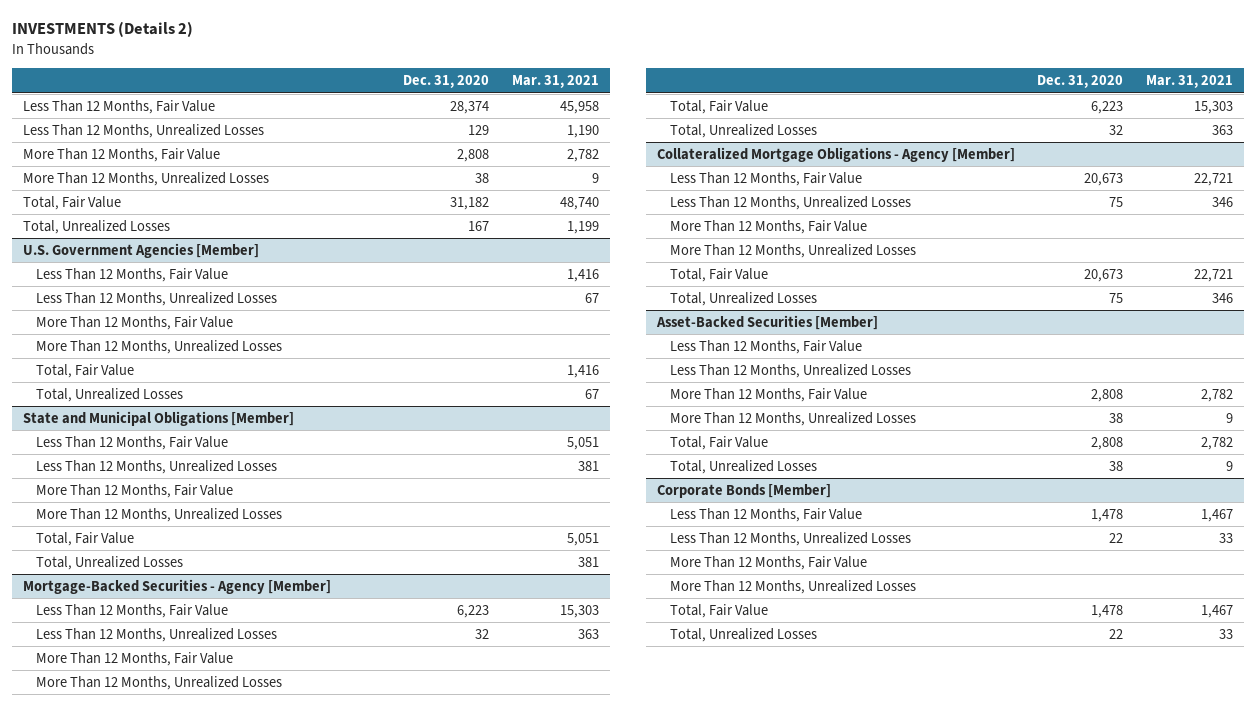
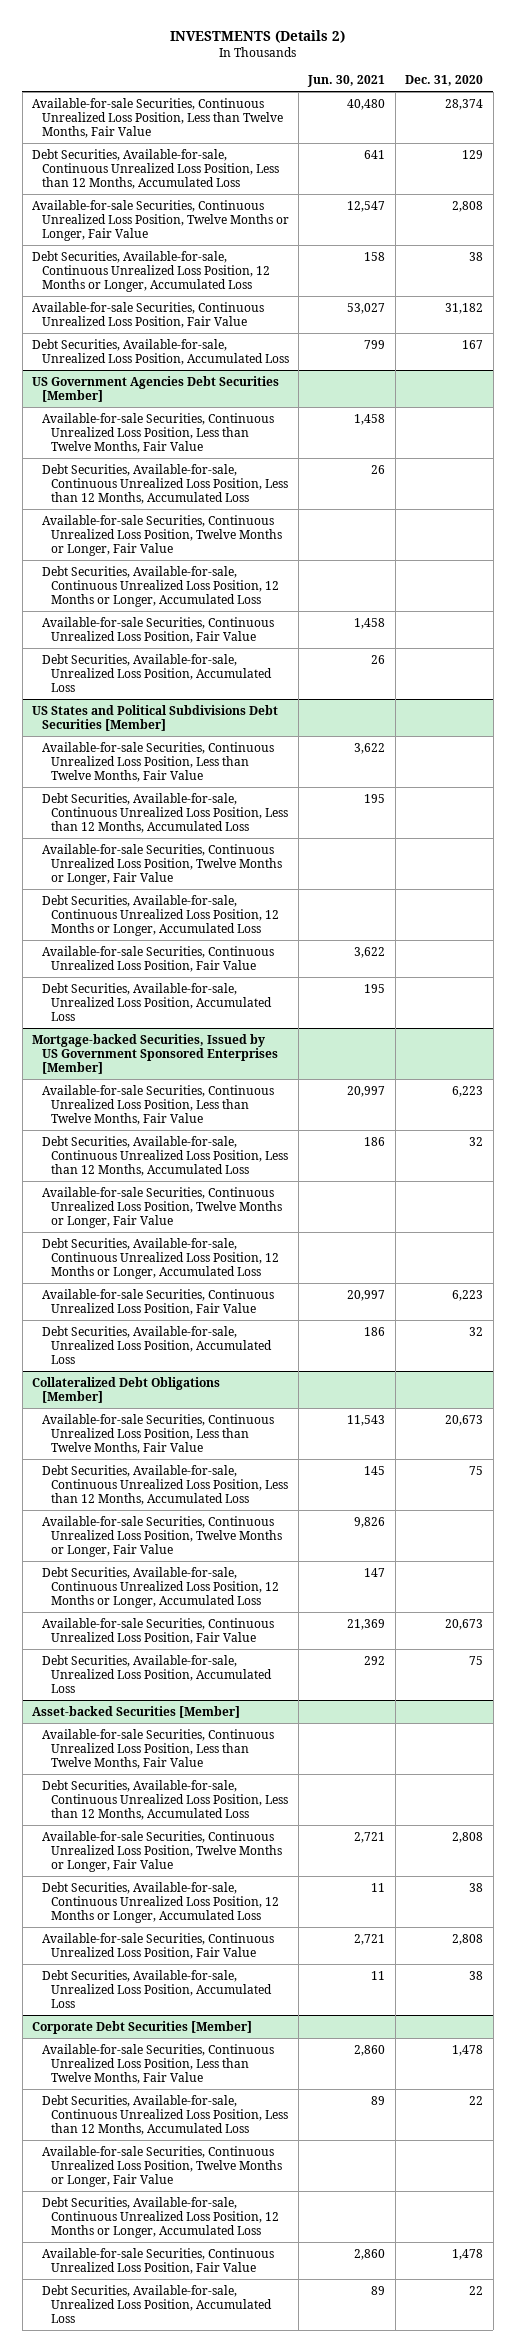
[511,75,599,89] Mar. 31, 2021 -> none
none -> [307,75,386,88] Jun. 30, 2021
[22,172,269,187] More Than 12 Months, Unrealized Losses -> none
[36,292,278,307] Less Than 12 Months, Unrealized Losses -> none
[36,340,283,355] More Than 12 Months, Unrealized Losses -> none
[36,388,184,403] Total, Unrealized Losses -> none
[36,460,278,475] Less Than 12 Months, Unrealized Losses -> none
[36,508,283,523] More Than 12 Months, Unrealized Losses -> none
[36,556,184,571] Total, Unrealized Losses -> none
[36,628,278,643] Less Than 12 Months, Unrealized Losses -> none
[36,676,283,691] More Than 12 Months, Unrealized Losses -> none
[670,124,818,139] Total, Unrealized Losses -> none
[670,196,912,211] Less Than 12 Months, Unrealized Losses -> none
[670,244,917,259] More Than 12 Months, Unrealized Losses -> none
[670,292,818,307] Total, Unrealized Losses -> none
[670,364,912,379] Less Than 12 Months, Unrealized Losses -> none
[670,412,917,427] More Than 12 Months, Unrealized Losses -> none
[670,460,818,475] Total, Unrealized Losses -> none
[670,532,912,547] Less Than 12 Months, Unrealized Losses -> none
[670,580,917,595] More Than 12 Months, Unrealized Losses -> none
[670,628,818,643] Total, Unrealized Losses -> none
[22,100,215,115] Less Than 12 Months, Fair Value -> [32,97,283,138] Available-for-sale Securities, Continuous Unrealized Loss Position, Less than Twelve Months, Fair Value
[22,124,264,139] Less Than 12 Months, Unrealized Losses -> [32,148,279,189] Debt Securities, Available-for-sale, Continuous Unrealized Loss Position, Less than 12 Months, Accumulated Loss
[22,148,220,163] More Than 12 Months, Fair Value -> [32,199,289,241] Available-for-sale Securities, Continuous Unrealized Loss Position, Twelve Months or Longer, Fair Value
none -> [32,250,270,292] Debt Securities, Available-for-sale, Continuous Unrealized Loss Position, 12 Months or Longer, Accumulated Loss
[22,196,121,211] Total, Fair Value -> [32,301,265,328] Available-for-sale Securities, Continuous Unrealized Loss Position, Fair Value
[22,220,170,235] Total, Unrealized Losses -> [32,338,289,365] Debt Securities, Available-for-sale, Unrealized Loss Position, Accumulated Loss
[22,243,259,259] U.S. Government Agencies [Member] -> [32,375,280,402] US Government Agencies Debt Securities [Member]
[36,268,229,283] Less Than 12 Months, Fair Value -> [41,412,274,453] Available-for-sale Securities, Continuous Unrealized Loss Position, Less than Twelve Months, Fair Value
none -> [41,463,289,504] Debt Securities, Available-for-sale, Continuous Unrealized Loss Position, Less than 12 Months, Accumulated Loss
[36,316,234,331] More Than 12 Months, Fair Value -> [41,514,283,556] Available-for-sale Securities, Continuous Unrealized Loss Position, Twelve Months or Longer, Fair Value
none -> [41,565,280,607] Debt Securities, Available-for-sale, Continuous Unrealized Loss Position, 12 Months or Longer, Accumulated Loss
[36,364,135,379] Total, Fair Value -> [41,616,274,643] Available-for-sale Securities, Continuous Unrealized Loss Position, Fair Value
none -> [41,653,273,692] Debt Securities, Available-for-sale, Unrealized Loss Position, Accumulated Loss
[22,411,294,427] State and Municipal Obligations [Member] -> [32,704,279,731] US States and Political Subdivisions Debt Securities [Member]
[36,436,229,451] Less Than 12 Months, Fair Value -> [41,741,274,782] Available-for-sale Securities, Continuous Unrealized Loss Position, Less than Twelve Months, Fair Value
none -> [41,792,289,833] Debt Securities, Available-for-sale, Continuous Unrealized Loss Position, Less than 12 Months, Accumulated Loss
[36,484,234,499] More Than 12 Months, Fair Value -> [41,843,283,885] Available-for-sale Securities, Continuous Unrealized Loss Position, Twelve Months or Longer, Fair Value
none -> [41,894,280,936] Debt Securities, Available-for-sale, Continuous Unrealized Loss Position, 12 Months or Longer, Accumulated Loss
[36,532,135,547] Total, Fair Value -> [41,945,274,972] Available-for-sale Securities, Continuous Unrealized Loss Position, Fair Value
none -> [41,982,273,1021] Debt Securities, Available-for-sale, Unrealized Loss Position, Accumulated Loss
[22,579,331,595] Mortgage-Backed Securities - Agency [Member] -> [32,1033,278,1074] Mortgage-backed Securities, Issued by US Government Sponsored Enterprises [Member]
[36,604,229,619] Less Than 12 Months, Fair Value -> [41,1084,274,1125] Available-for-sale Securities, Continuous Unrealized Loss Position, Less than Twelve Months, Fair Value
none -> [41,1135,289,1176] Debt Securities, Available-for-sale, Continuous Unrealized Loss Position, Less than 12 Months, Accumulated Loss
[36,652,234,667] More Than 12 Months, Fair Value -> [41,1186,283,1228] Available-for-sale Securities, Continuous Unrealized Loss Position, Twelve Months or Longer, Fair Value
none -> [41,1237,280,1279] Debt Securities, Available-for-sale, Continuous Unrealized Loss Position, 12 Months or Longer, Accumulated Loss
[670,100,769,115] Total, Fair Value -> [41,1288,274,1315] Available-for-sale Securities, Continuous Unrealized Loss Position, Fair Value
none -> [41,1325,273,1364] Debt Securities, Available-for-sale, Unrealized Loss Position, Accumulated Loss
[657,147,1016,163] Collateralized Mortgage Obligations - Agency [Member] -> [32,1376,221,1403] Collateralized Debt Obligations [Member]
[670,172,863,187] Less Than 12 Months, Fair Value -> [41,1413,274,1454] Available-for-sale Securities, Continuous Unrealized Loss Position, Less than Twelve Months, Fair Value
none -> [41,1464,289,1505] Debt Securities, Available-for-sale, Continuous Unrealized Loss Position, Less than 12 Months, Accumulated Loss
[670,220,868,235] More Than 12 Months, Fair Value -> [41,1515,283,1557] Available-for-sale Securities, Continuous Unrealized Loss Position, Twelve Months or Longer, Fair Value
none -> [41,1566,280,1608] Debt Securities, Available-for-sale, Continuous Unrealized Loss Position, 12 Months or Longer, Accumulated Loss
[670,268,769,283] Total, Fair Value -> [41,1617,274,1644] Available-for-sale Securities, Continuous Unrealized Loss Position, Fair Value
none -> [41,1654,273,1693] Debt Securities, Available-for-sale, Unrealized Loss Position, Accumulated Loss
[656,315,879,331] Asset-Backed Securities [Member] -> [32,1705,241,1718] Asset-backed Securities [Member]
[670,340,863,355] Less Than 12 Months, Fair Value -> [41,1728,274,1769] Available-for-sale Securities, Continuous Unrealized Loss Position, Less than Twelve Months, Fair Value
none -> [41,1779,289,1820] Debt Securities, Available-for-sale, Continuous Unrealized Loss Position, Less than 12 Months, Accumulated Loss
[670,388,868,403] More Than 12 Months, Fair Value -> [41,1830,283,1872] Available-for-sale Securities, Continuous Unrealized Loss Position, Twelve Months or Longer, Fair Value
none -> [41,1881,280,1923] Debt Securities, Available-for-sale, Continuous Unrealized Loss Position, 12 Months or Longer, Accumulated Loss
[670,436,769,451] Total, Fair Value -> [41,1932,274,1959] Available-for-sale Securities, Continuous Unrealized Loss Position, Fair Value
none -> [41,1969,273,2008] Debt Securities, Available-for-sale, Unrealized Loss Position, Accumulated Loss
[657,484,832,499] Corporate Bonds [Member] -> [32,2020,253,2034] Corporate Debt Securities [Member]
[670,508,863,523] Less Than 12 Months, Fair Value -> [41,2043,274,2084] Available-for-sale Securities, Continuous Unrealized Loss Position, Less than Twelve Months, Fair Value
none -> [41,2094,289,2135] Debt Securities, Available-for-sale, Continuous Unrealized Loss Position, Less than 12 Months, Accumulated Loss
[670,556,868,571] More Than 12 Months, Fair Value -> [41,2145,283,2187] Available-for-sale Securities, Continuous Unrealized Loss Position, Twelve Months or Longer, Fair Value
none -> [41,2196,280,2238] Debt Securities, Available-for-sale, Continuous Unrealized Loss Position, 12 Months or Longer, Accumulated Loss
[670,604,769,619] Total, Fair Value -> [41,2247,274,2274] Available-for-sale Securities, Continuous Unrealized Loss Position, Fair Value
none -> [41,2284,273,2323] Debt Securities, Available-for-sale, Unrealized Loss Position, Accumulated Loss

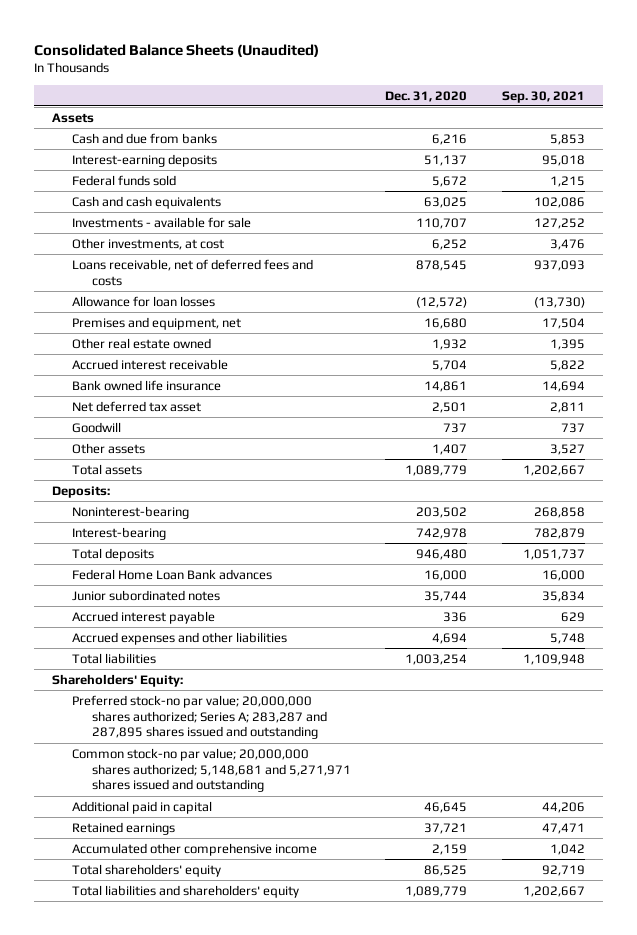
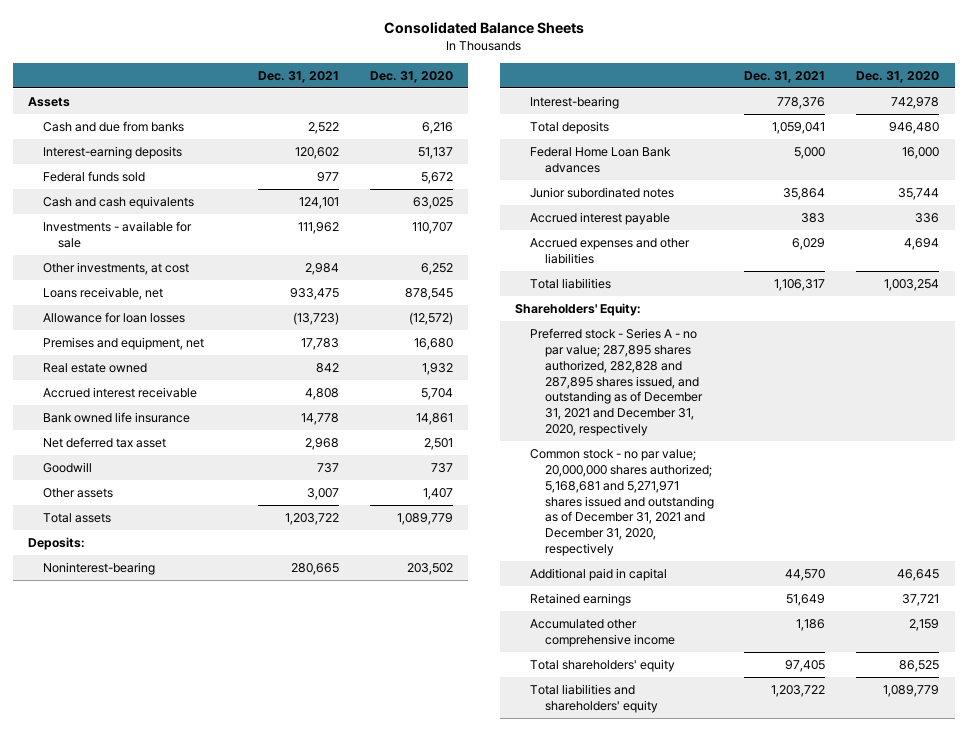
[34,43,320,57] Consolidated Balance Sheets (Unaudited) -> [383,21,584,34] Consolidated Balance Sheets
[502,90,586,103] Sep. 30, 2021 -> none
none -> [257,70,339,83] Dec. 31, 2021
[71,258,313,286] Loans receivable, net of deferred fees and costs -> [43,287,164,301] Loans receivable, net
[71,337,211,349] Other real estate owned -> [43,363,148,374] Real estate owned
[71,694,327,740] Preferred stock-no par value; 20,000,000 shares authorized; Series A; 283,287 and 287,895 shares issued and outstanding -> [529,328,703,437] Preferred stock - Series A - no par value; 287,895 shares authorized, 282,828 and 287,895 shares issued, and outstanding as of December 31, 2021 and December 31, 2020, respectively
[71,747,351,793] Common stock-no par value; 20,000,000 shares authorized; 5,148,681 and 5,271,971 shares issued and outstanding -> [529,449,714,557] Common stock - no par value; 20,000,000 shares authorized; 5,168,681 and 5,271,971 shares issued and outstanding as of December 31, 2021 and December 31, 2020, respectively

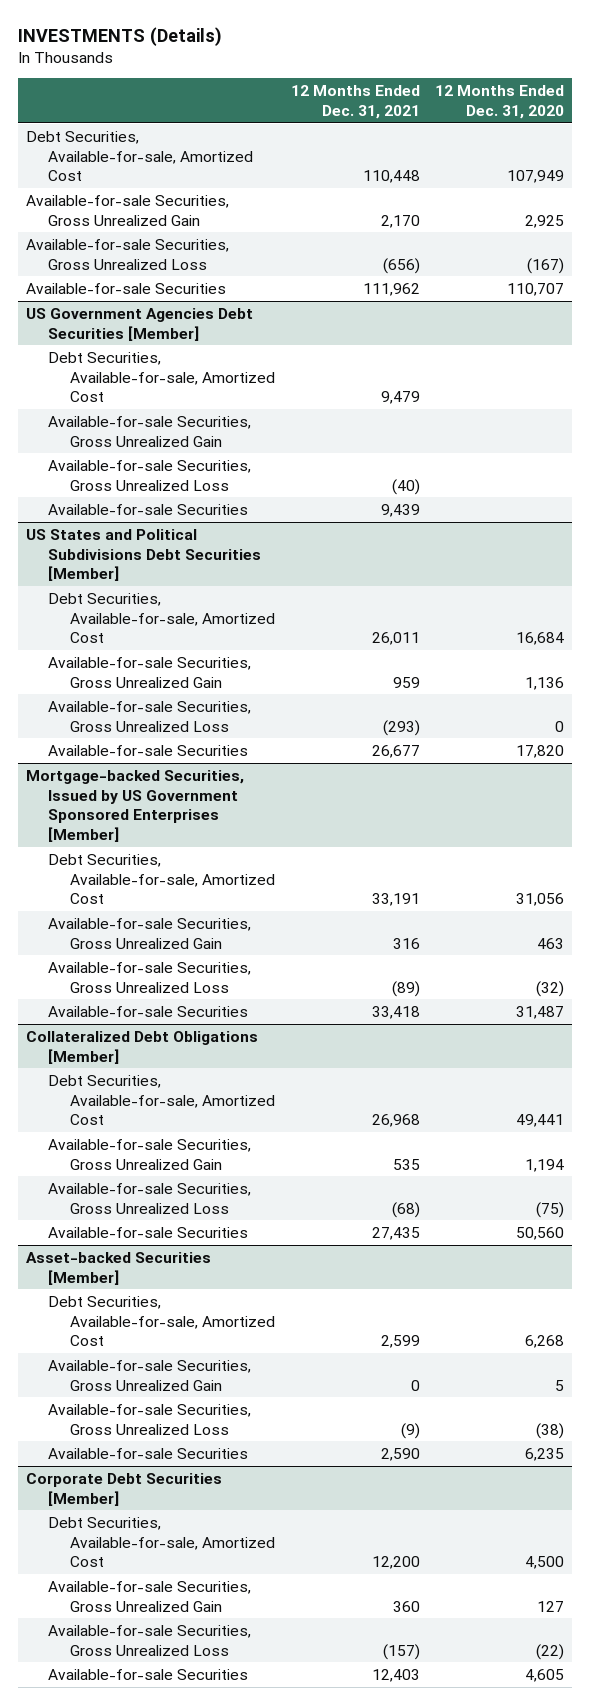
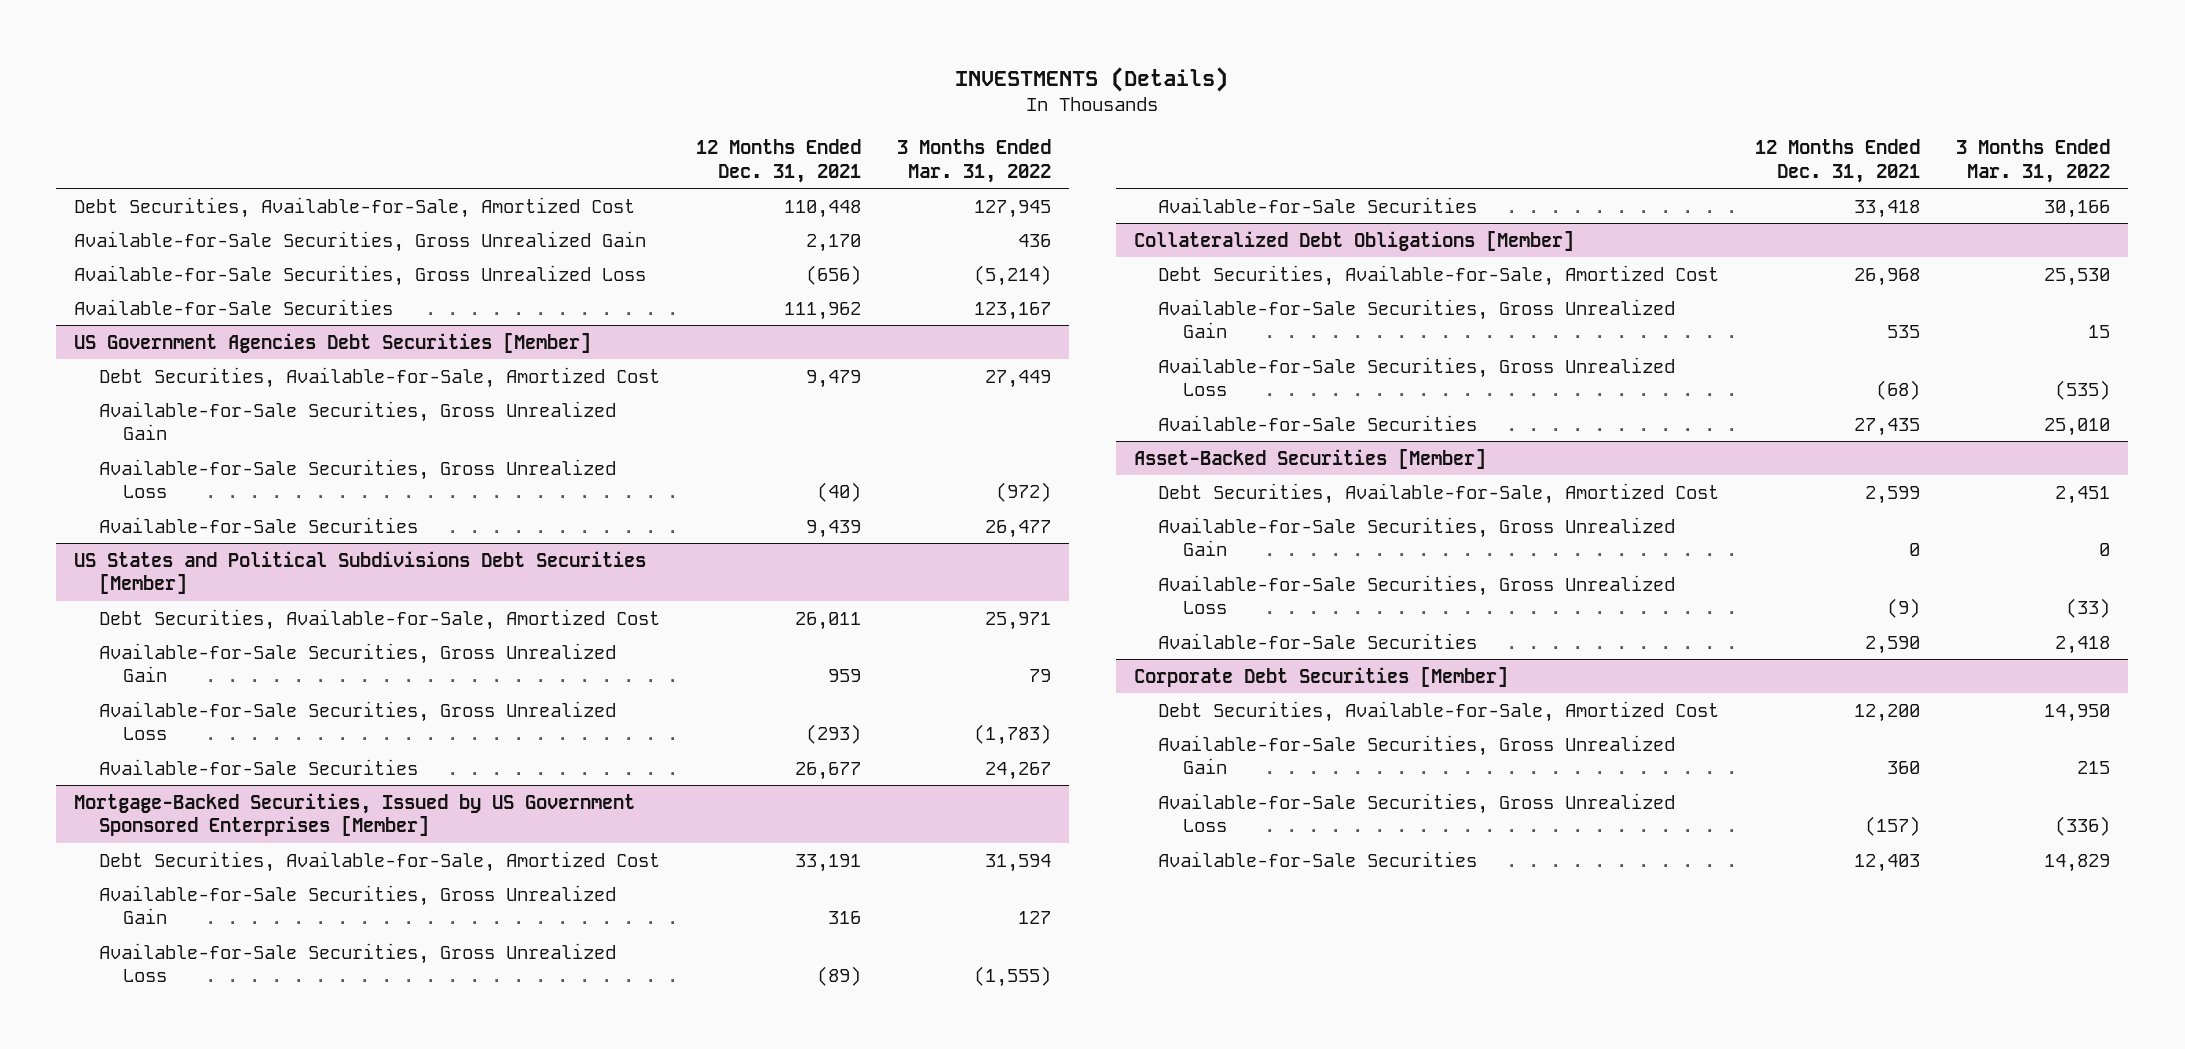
[435,85,565,120] 12 Months Ended Dec. 31, 2020 -> none
none -> [896,139,1051,183] 3 Months Ended Mar. 31, 2022
[26,130,253,182] Debt Securities, Available-for-sale, Amortized Cost -> [74,196,636,218] Debt Securities, Available-for-Sale, Amortized Cost
[26,194,230,226] Available-for-sale Securities, Gross Unrealized Gain -> [74,230,647,252] Available-for-Sale Securities, Gross Unrealized Gain
[26,238,230,270] Available-for-sale Securities, Gross Unrealized Loss -> [74,264,647,286] Available-for-Sale Securities, Gross Unrealized Loss
[26,282,227,294] Available-for-sale Securities -> [74,298,394,315] Available-for-Sale Securities
[47,351,275,403] Debt Securities, Available-for-sale, Amortized Cost -> [98,366,660,388] Debt Securities, Available-for-Sale, Amortized Cost
[47,415,251,447] Available-for-sale Securities, Gross Unrealized Gain -> [98,400,616,441] Available-for-Sale Securities, Gross Unrealized Gain
[47,459,251,491] Available-for-sale Securities, Gross Unrealized Loss -> [98,458,616,499] Available-for-Sale Securities, Gross Unrealized Loss
[47,503,248,515] Available-for-sale Securities -> [98,516,418,533] Available-for-Sale Securities
[47,592,275,644] Debt Securities, Available-for-sale, Amortized Cost -> [98,608,660,630] Debt Securities, Available-for-Sale, Amortized Cost
[47,656,251,688] Available-for-sale Securities, Gross Unrealized Gain -> [98,642,616,683] Available-for-Sale Securities, Gross Unrealized Gain
[47,700,251,732] Available-for-sale Securities, Gross Unrealized Loss -> [98,700,616,741] Available-for-Sale Securities, Gross Unrealized Loss
[47,744,248,756] Available-for-sale Securities -> [98,758,418,775] Available-for-Sale Securities
[26,769,245,843] Mortgage-backed Securities, Issued by US Government Sponsored Enterprises [Member] -> [74,792,636,837] Mortgage-Backed Securities, Issued by US Government Sponsored Enterprises [Member]
[47,853,275,905] Debt Securities, Available-for-sale, Amortized Cost -> [98,850,660,872] Debt Securities, Available-for-Sale, Amortized Cost
[47,917,251,949] Available-for-sale Securities, Gross Unrealized Gain -> [98,884,616,925] Available-for-Sale Securities, Gross Unrealized Gain
[47,961,251,993] Available-for-sale Securities, Gross Unrealized Loss -> [98,942,616,983] Available-for-Sale Securities, Gross Unrealized Loss
[47,1005,248,1017] Available-for-sale Securities -> [1158,196,1478,213] Available-for-Sale Securities
[47,1074,275,1126] Debt Securities, Available-for-sale, Amortized Cost -> [1158,264,1720,286] Debt Securities, Available-for-Sale, Amortized Cost
[47,1138,251,1170] Available-for-sale Securities, Gross Unrealized Gain -> [1158,298,1676,339] Available-for-Sale Securities, Gross Unrealized Gain
[47,1182,251,1214] Available-for-sale Securities, Gross Unrealized Loss -> [1158,356,1676,397] Available-for-Sale Securities, Gross Unrealized Loss
[47,1226,248,1238] Available-for-sale Securities -> [1158,414,1478,431] Available-for-Sale Securities
[26,1251,212,1285] Asset-backed Securities [Member] -> [1134,448,1487,469] Asset-Backed Securities [Member]
[47,1295,275,1347] Debt Securities, Available-for-sale, Amortized Cost -> [1158,482,1720,504] Debt Securities, Available-for-Sale, Amortized Cost
[47,1359,251,1391] Available-for-sale Securities, Gross Unrealized Gain -> [1158,516,1676,557] Available-for-Sale Securities, Gross Unrealized Gain
[47,1403,251,1435] Available-for-sale Securities, Gross Unrealized Loss -> [1158,574,1676,615] Available-for-Sale Securities, Gross Unrealized Loss
[47,1447,248,1459] Available-for-sale Securities -> [1158,632,1478,649] Available-for-Sale Securities
[47,1516,275,1568] Debt Securities, Available-for-sale, Amortized Cost -> [1158,700,1720,722] Debt Securities, Available-for-Sale, Amortized Cost
[47,1580,251,1612] Available-for-sale Securities, Gross Unrealized Gain -> [1158,734,1676,775] Available-for-Sale Securities, Gross Unrealized Gain
[47,1624,251,1656] Available-for-sale Securities, Gross Unrealized Loss -> [1158,792,1676,833] Available-for-Sale Securities, Gross Unrealized Loss
[47,1668,248,1680] Available-for-sale Securities -> [1158,850,1478,867] Available-for-Sale Securities

